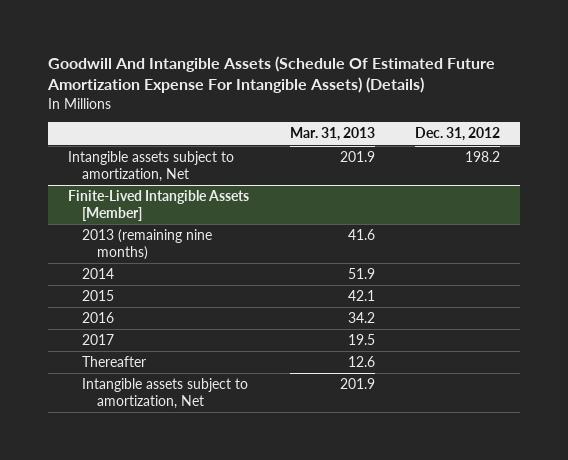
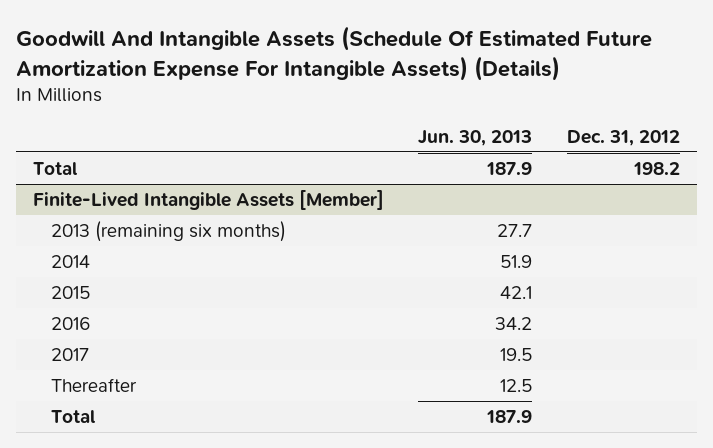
[289,127,375,142] Mar. 31, 2013 -> none
none -> [418,129,533,146] Jun. 30, 2013
[67,150,234,183] Intangible assets subject to amortization, Net -> [32,162,78,176] Total
[82,228,213,261] 2013 (remaining nine months) -> [50,221,286,243] 2013 (remaining six months)
[82,377,249,410] Intangible assets subject to amortization, Net -> [50,410,96,424] Total

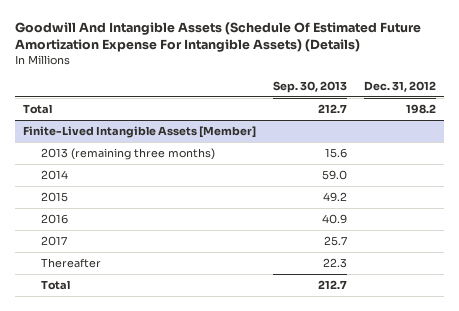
[418,129,533,146] Jun. 30, 2013 -> none
none -> [273,80,348,93] Sep. 30, 2013
[50,221,286,243] 2013 (remaining six months) -> [40,147,215,160] 2013 (remaining three months)

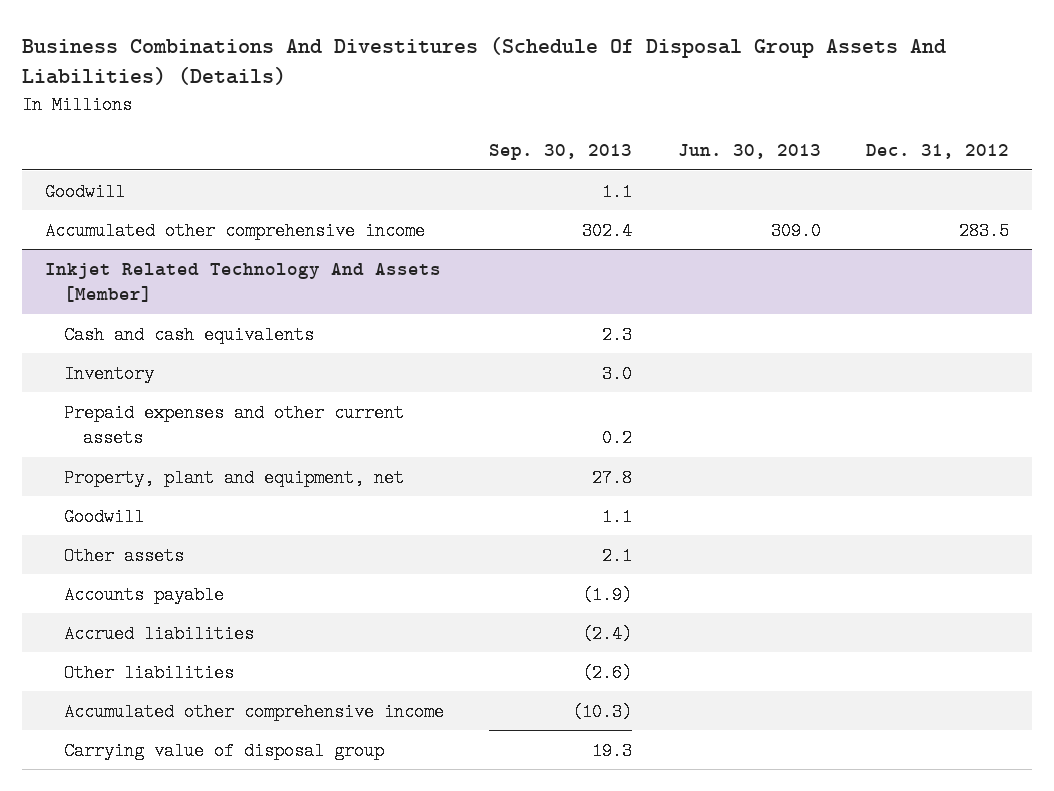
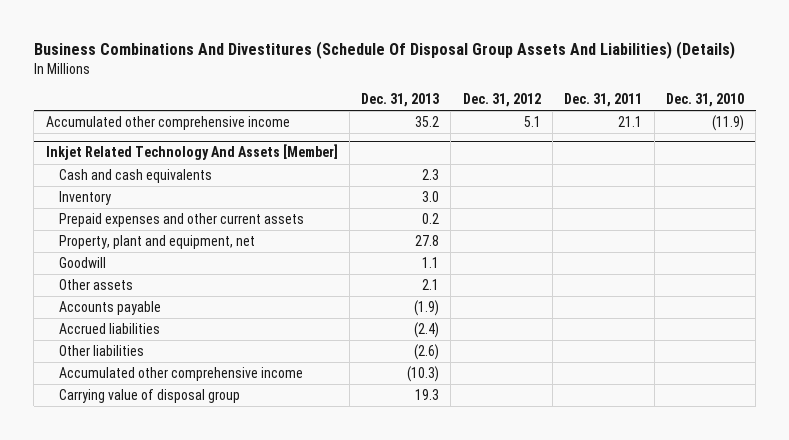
[489,143,633,160] Sep. 30, 2013 -> none
[677,143,821,159] Jun. 30, 2013 -> none
none -> [361,92,440,107] Dec. 31, 2013
none -> [564,92,643,107] Dec. 31, 2011
none -> [665,92,744,107] Dec. 31, 2010
[44,182,125,201] Goodwill -> none
[959,221,1010,240] 283.5 -> [523,116,541,128] 5.1

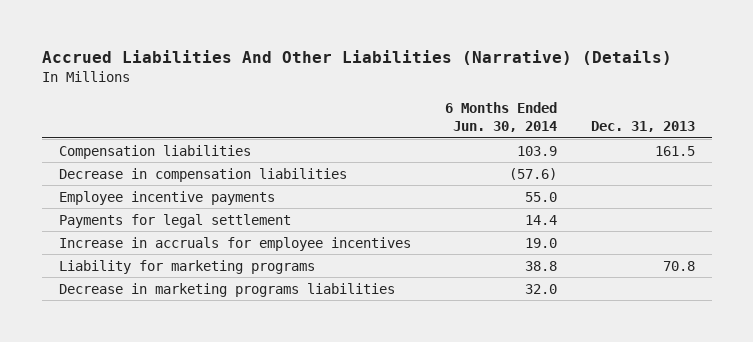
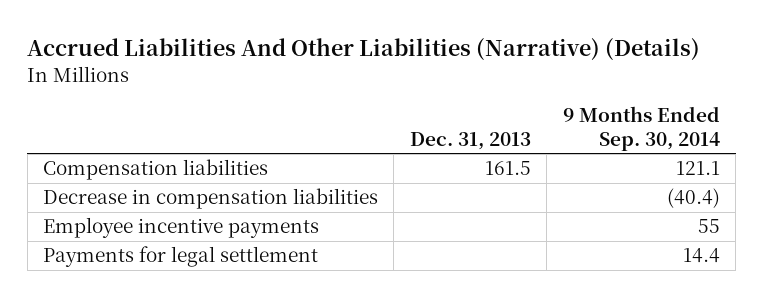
[444,102,557,133] 6 Months Ended Jun. 30, 2014 -> none
none -> [562,105,720,151] 9 Months Ended Sep. 30, 2014
[58,236,411,251] Increase in accruals for employee incentives -> none
[58,259,315,274] Liability for marketing programs -> none
[58,282,395,297] Decrease in marketing programs liabilities -> none

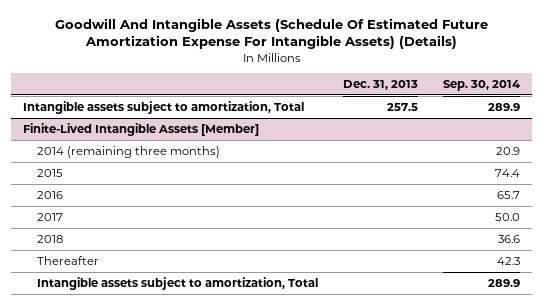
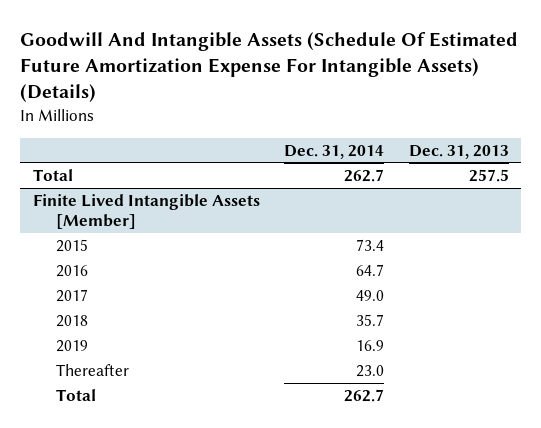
[442,80,520,92] Sep. 30, 2014 -> none
none -> [284,144,385,159] Dec. 31, 2014
[36,145,220,158] 2014 (remaining three months) -> none
[23,100,305,114] Intangible assets subject to amortization, Total -> [32,168,73,181] Total
[23,122,260,136] Finite-Lived Intangible Assets [Member] -> [32,193,260,229] Finite Lived Intangible Assets [Member]
none -> [55,339,88,352] 2019
[36,276,318,290] Intangible assets subject to amortization, Total -> [55,388,96,401] Total

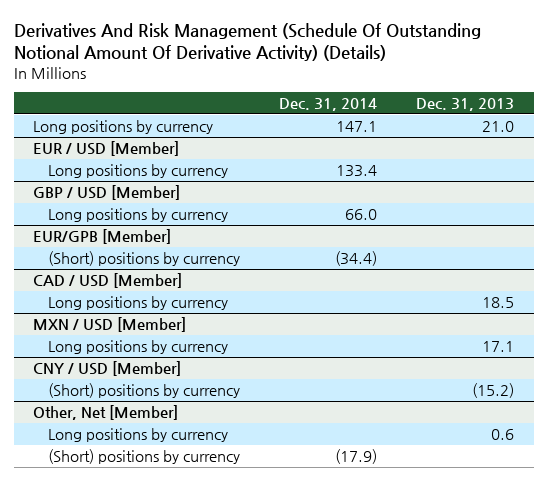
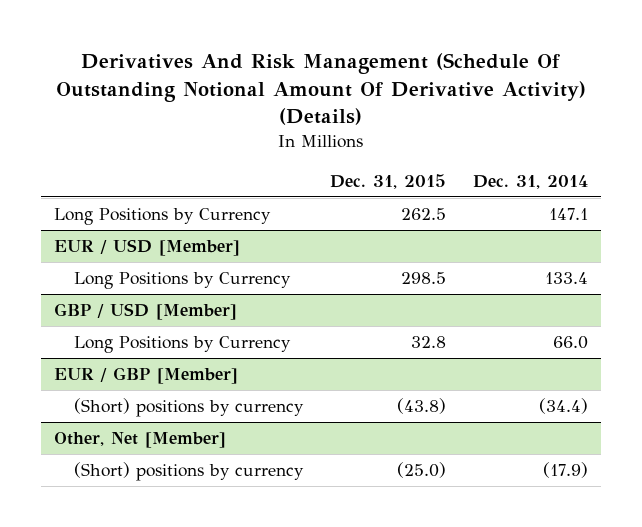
[416,98,515,112] Dec. 31, 2013 -> none
none -> [329,173,446,189] Dec. 31, 2015
[33,119,214,134] Long positions by currency -> [54,208,272,226] Long Positions by Currency
[47,163,228,178] Long positions by currency -> [73,272,291,290] Long Positions by Currency
[47,207,228,222] Long positions by currency -> [73,336,291,354] Long Positions by Currency
[33,228,172,244] EUR/GPB [Member] -> [54,367,239,385] EUR / GBP [Member]
[33,272,183,288] CAD / USD [Member] -> none
[47,295,228,310] Long positions by currency -> none
[33,316,187,332] MXN / USD [Member] -> none
[47,339,228,354] Long positions by currency -> none
[33,360,182,376] CNY / USD [Member] -> none
[47,382,240,398] (Short) positions by currency -> none
[47,427,228,442] Long positions by currency -> none

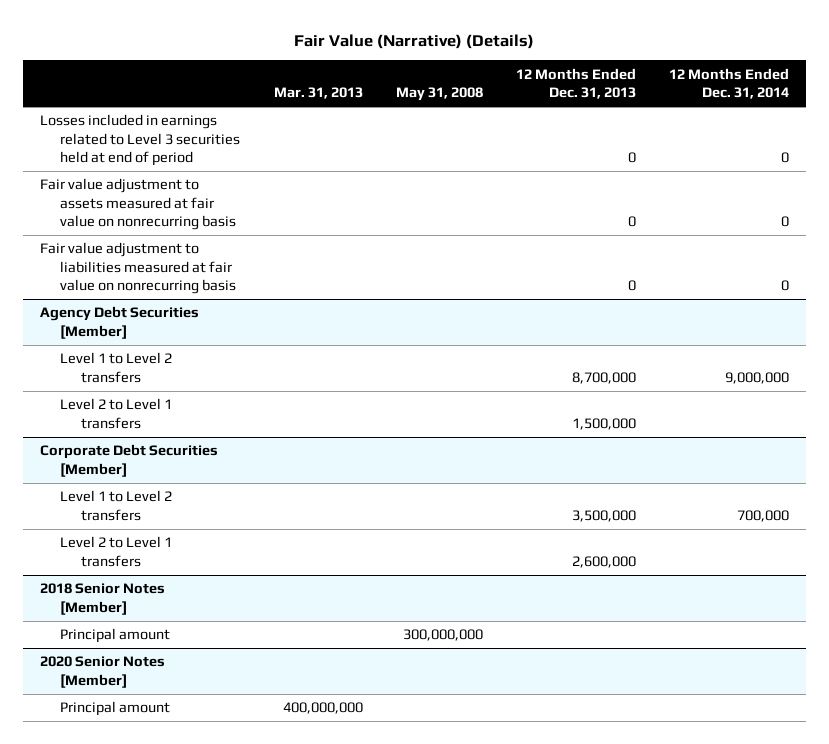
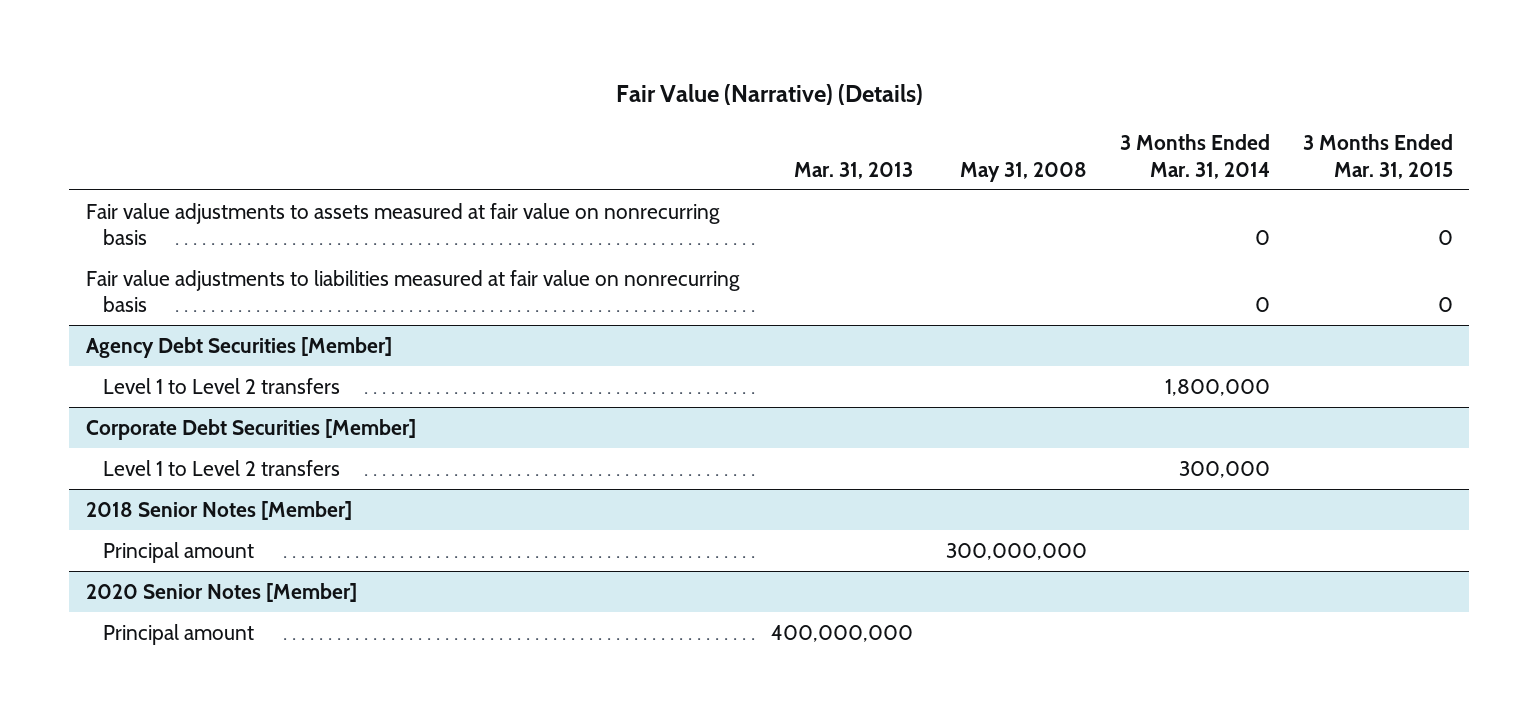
[516,67,637,100] 12 Months Ended Dec. 31, 2013 -> none
[669,67,790,100] 12 Months Ended Dec. 31, 2014 -> none
none -> [1119,134,1270,179] 3 Months Ended Mar. 31, 2014
none -> [1302,134,1453,179] 3 Months Ended Mar. 31, 2015
[39,114,241,167] Losses included in earnings related to Level 3 securities held at end of period -> none
[39,178,237,231] Fair value adjustment to assets measured at fair value on nonrecurring basis -> [85,202,720,246] Fair value adjustments to assets measured at fair value on nonrecurring basis
[39,242,237,295] Fair value adjustment to liabilities measured at fair value on nonrecurring basis -> [85,269,740,313] Fair value adjustments to liabilities measured at fair value on nonrecurring basis
[60,398,173,429] Level 2 to Level 1 transfers -> none
[60,536,173,567] Level 2 to Level 1 transfers -> none

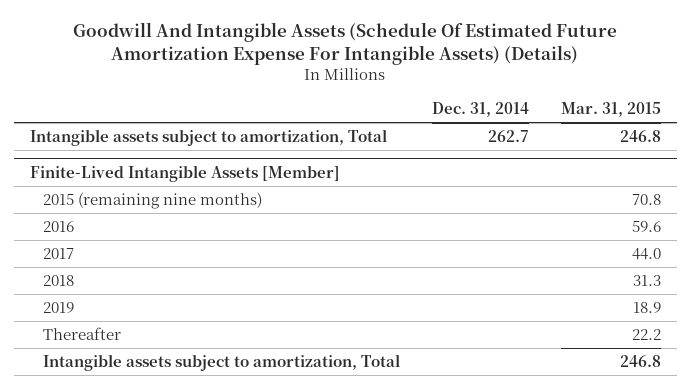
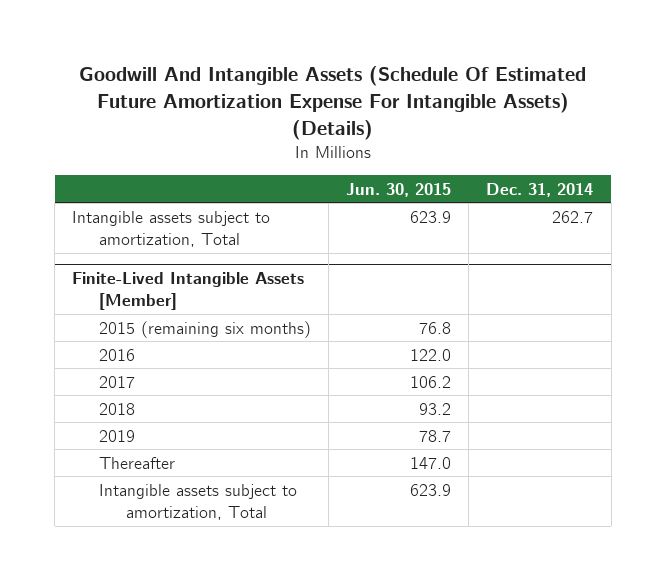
[560,101,661,117] Mar. 31, 2015 -> none
none -> [346,182,452,197] Jun. 30, 2015
[43,192,263,210] 2015 (remaining nine months) -> [98,320,311,338] 2015 (remaining six months)

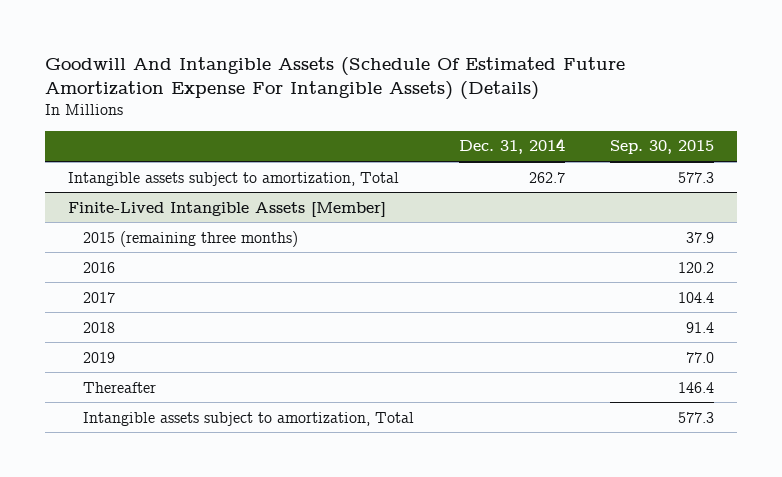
[346,182,452,197] Jun. 30, 2015 -> none
none -> [610,140,715,155] Sep. 30, 2015
[98,320,311,338] 2015 (remaining six months) -> [82,230,298,247] 2015 (remaining three months)

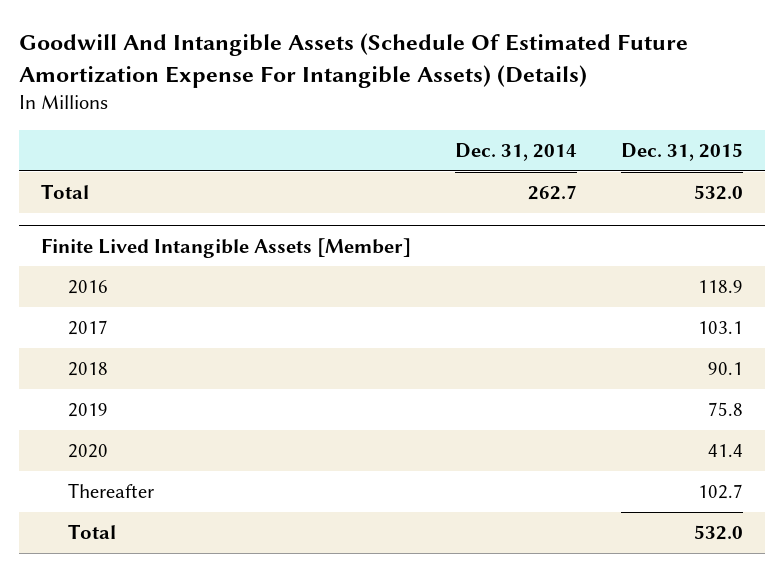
[610,140,715,155] Sep. 30, 2015 -> none
none -> [620,142,743,161] Dec. 31, 2015
[82,230,298,247] 2015 (remaining three months) -> none
[67,171,399,186] Intangible assets subject to amortization, Total -> [40,184,89,200] Total
[67,201,386,217] Finite-Lived Intangible Assets [Member] -> [40,237,411,258] Finite Lived Intangible Assets [Member]
none -> [68,444,109,459] 2020
[82,411,414,426] Intangible assets subject to amortization, Total -> [68,524,117,540] Total

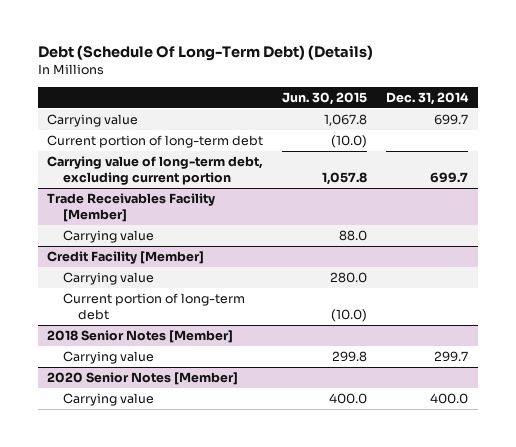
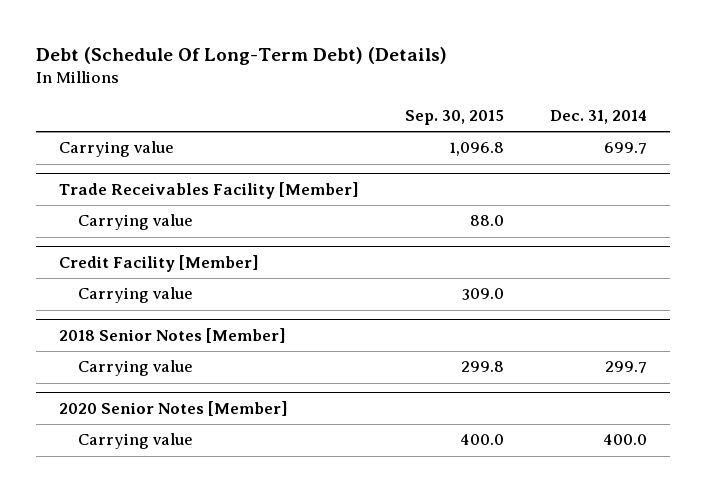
[282,91,368,105] Jun. 30, 2015 -> none
none -> [404,110,504,126] Sep. 30, 2015
[47,135,264,149] Current portion of long-term debt -> none
[47,156,264,185] Carrying value of long-term debt, excluding current portion -> none
[62,293,245,320] Current portion of long-term debt -> none

